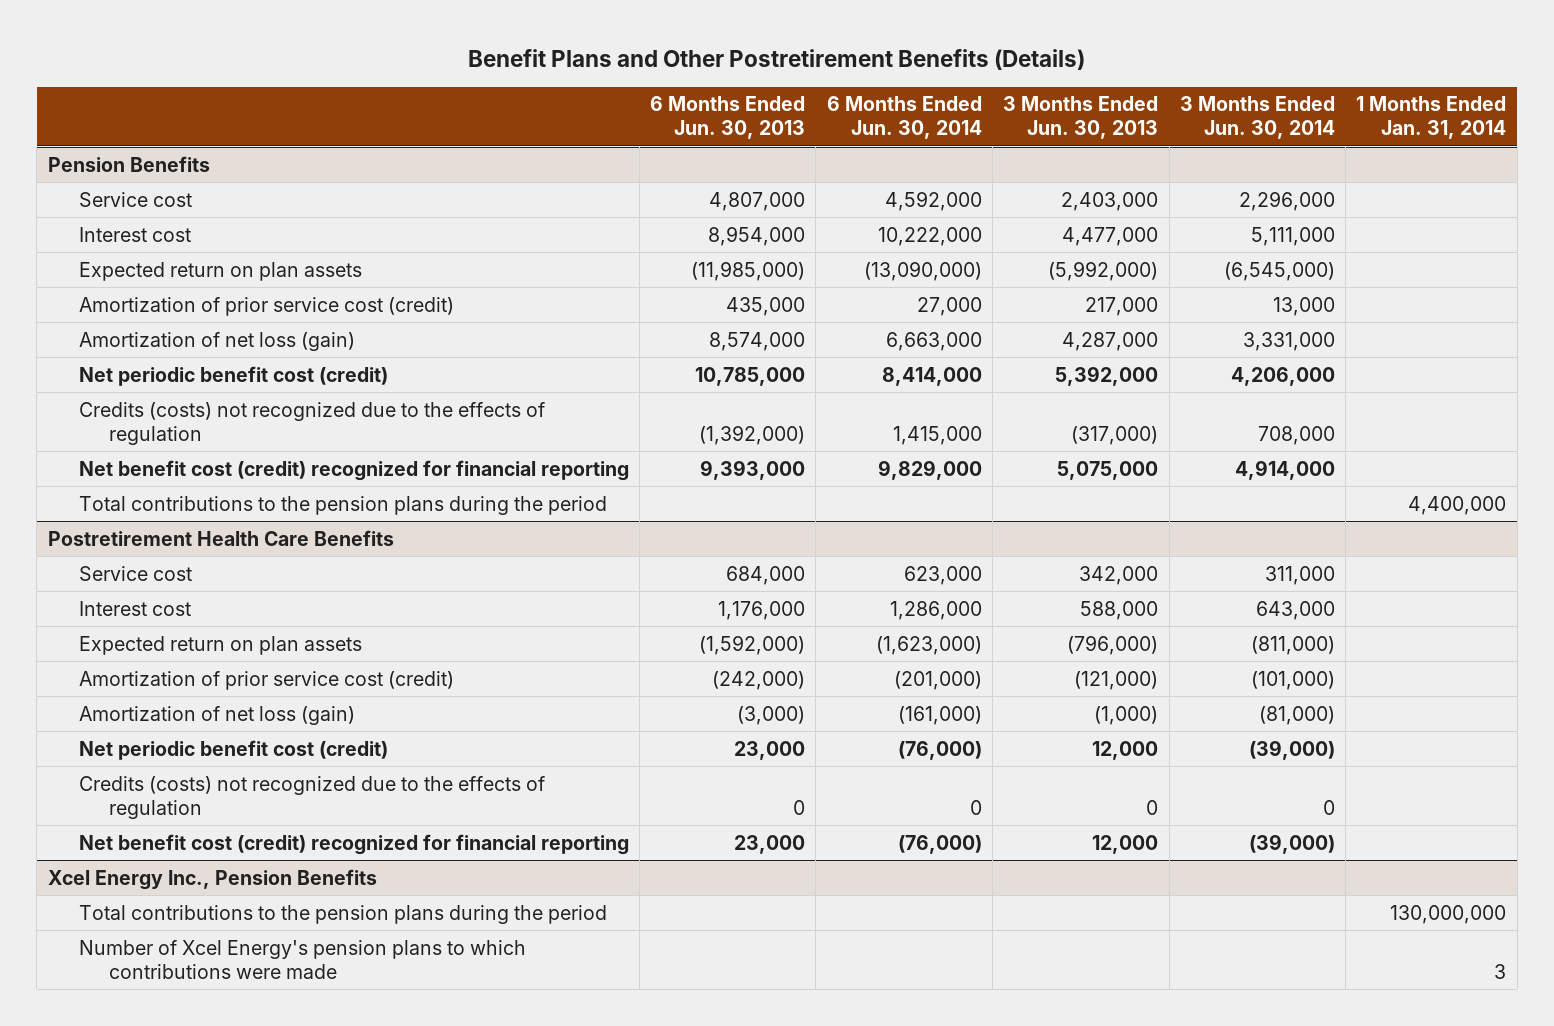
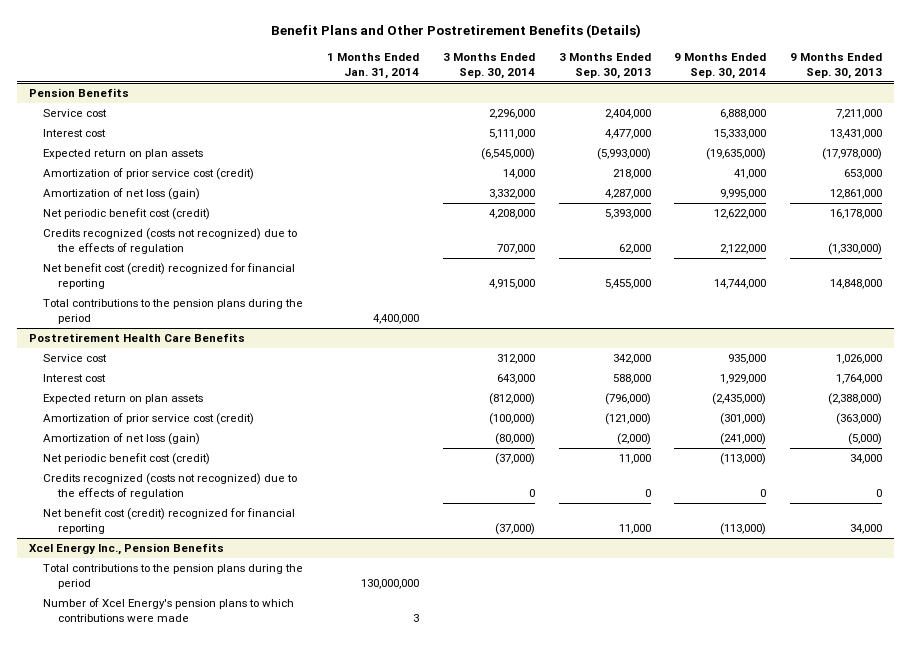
[650,96,806,140] 6 Months Ended Jun. 30, 2013 -> none
[826,96,982,140] 6 Months Ended Jun. 30, 2014 -> none
[1003,96,1159,140] 3 Months Ended Jun. 30, 2013 -> none
[1179,96,1335,140] 3 Months Ended Jun. 30, 2014 -> none
none -> [442,52,535,79] 3 Months Ended Sep. 30, 2014
none -> [558,52,651,79] 3 Months Ended Sep. 30, 2013
none -> [674,52,767,79] 9 Months Ended Sep. 30, 2014
none -> [790,52,883,79] 9 Months Ended Sep. 30, 2013
[78,401,545,445] Credits (costs) not recognized due to the effects of regulation -> [43,228,298,254] Credits recognized (costs not recognized) due to the effects of regulation
[78,775,545,819] Credits (costs) not recognized due to the effects of regulation -> [43,473,298,499] Credits recognized (costs not recognized) due to the effects of regulation

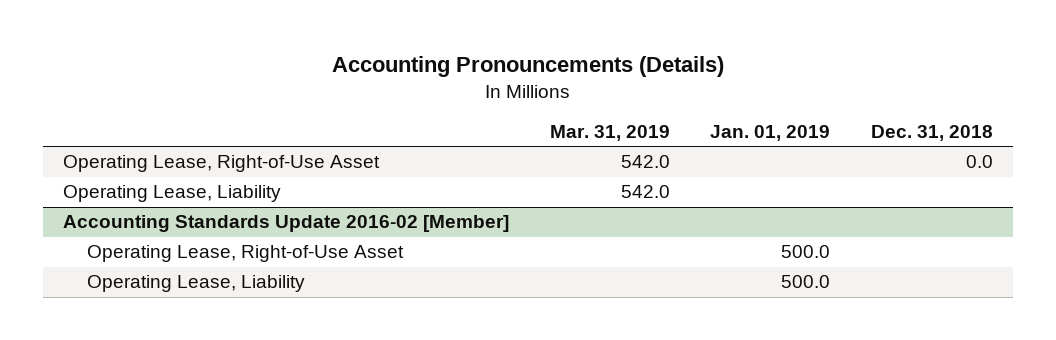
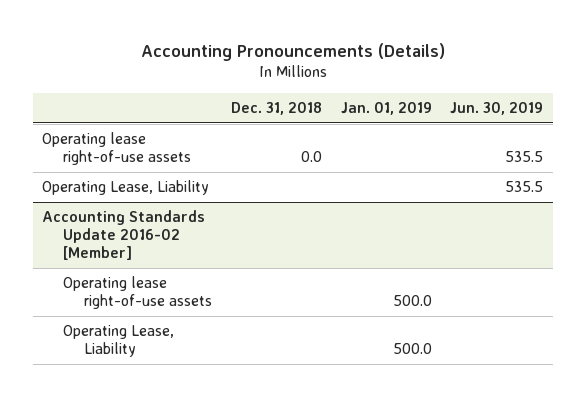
[549,125,670,142] Mar. 31, 2019 -> none
none -> [450,101,544,115] Jun. 30, 2019
[63,155,381,173] Operating Lease, Right-of-Use Asset -> [42,132,192,166] Operating lease right-of-use assets
[87,245,405,263] Operating Lease, Right-of-Use Asset -> [63,276,213,310] Operating lease right-of-use assets

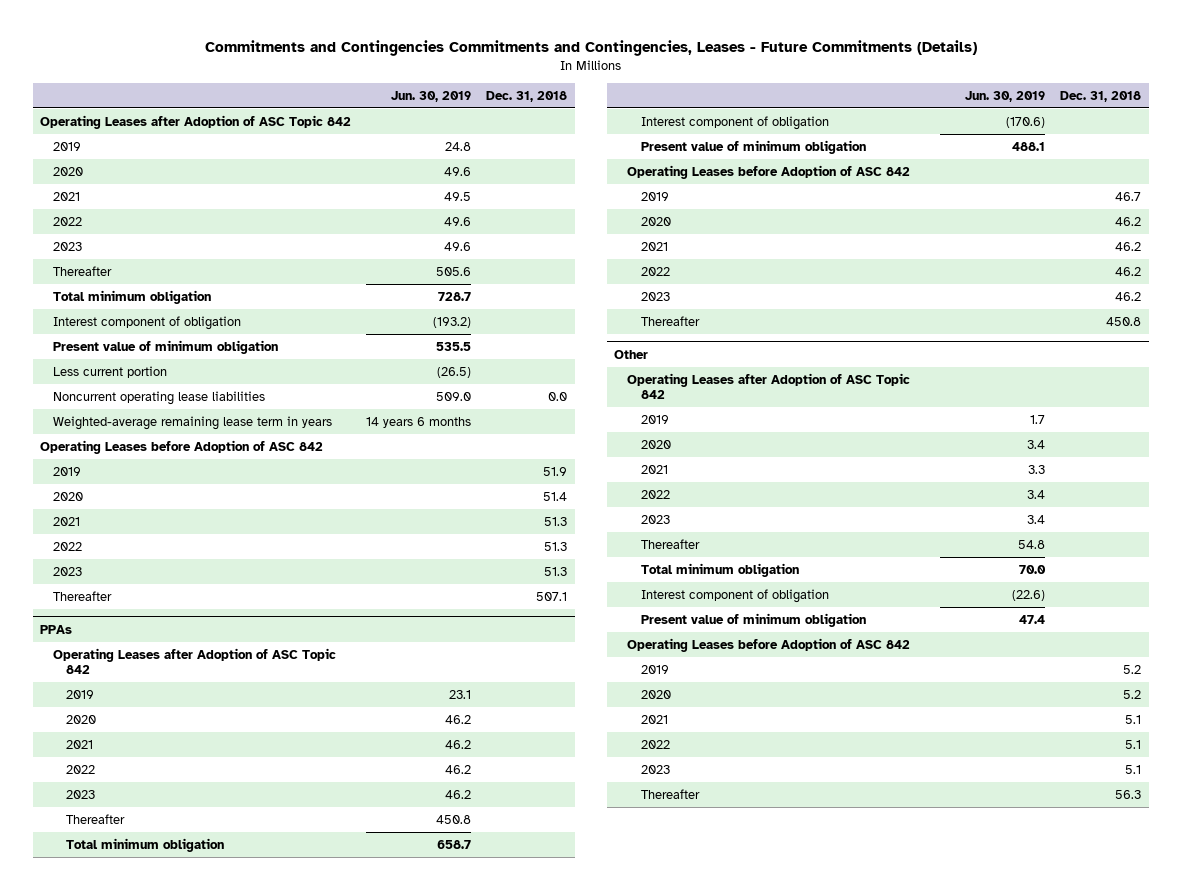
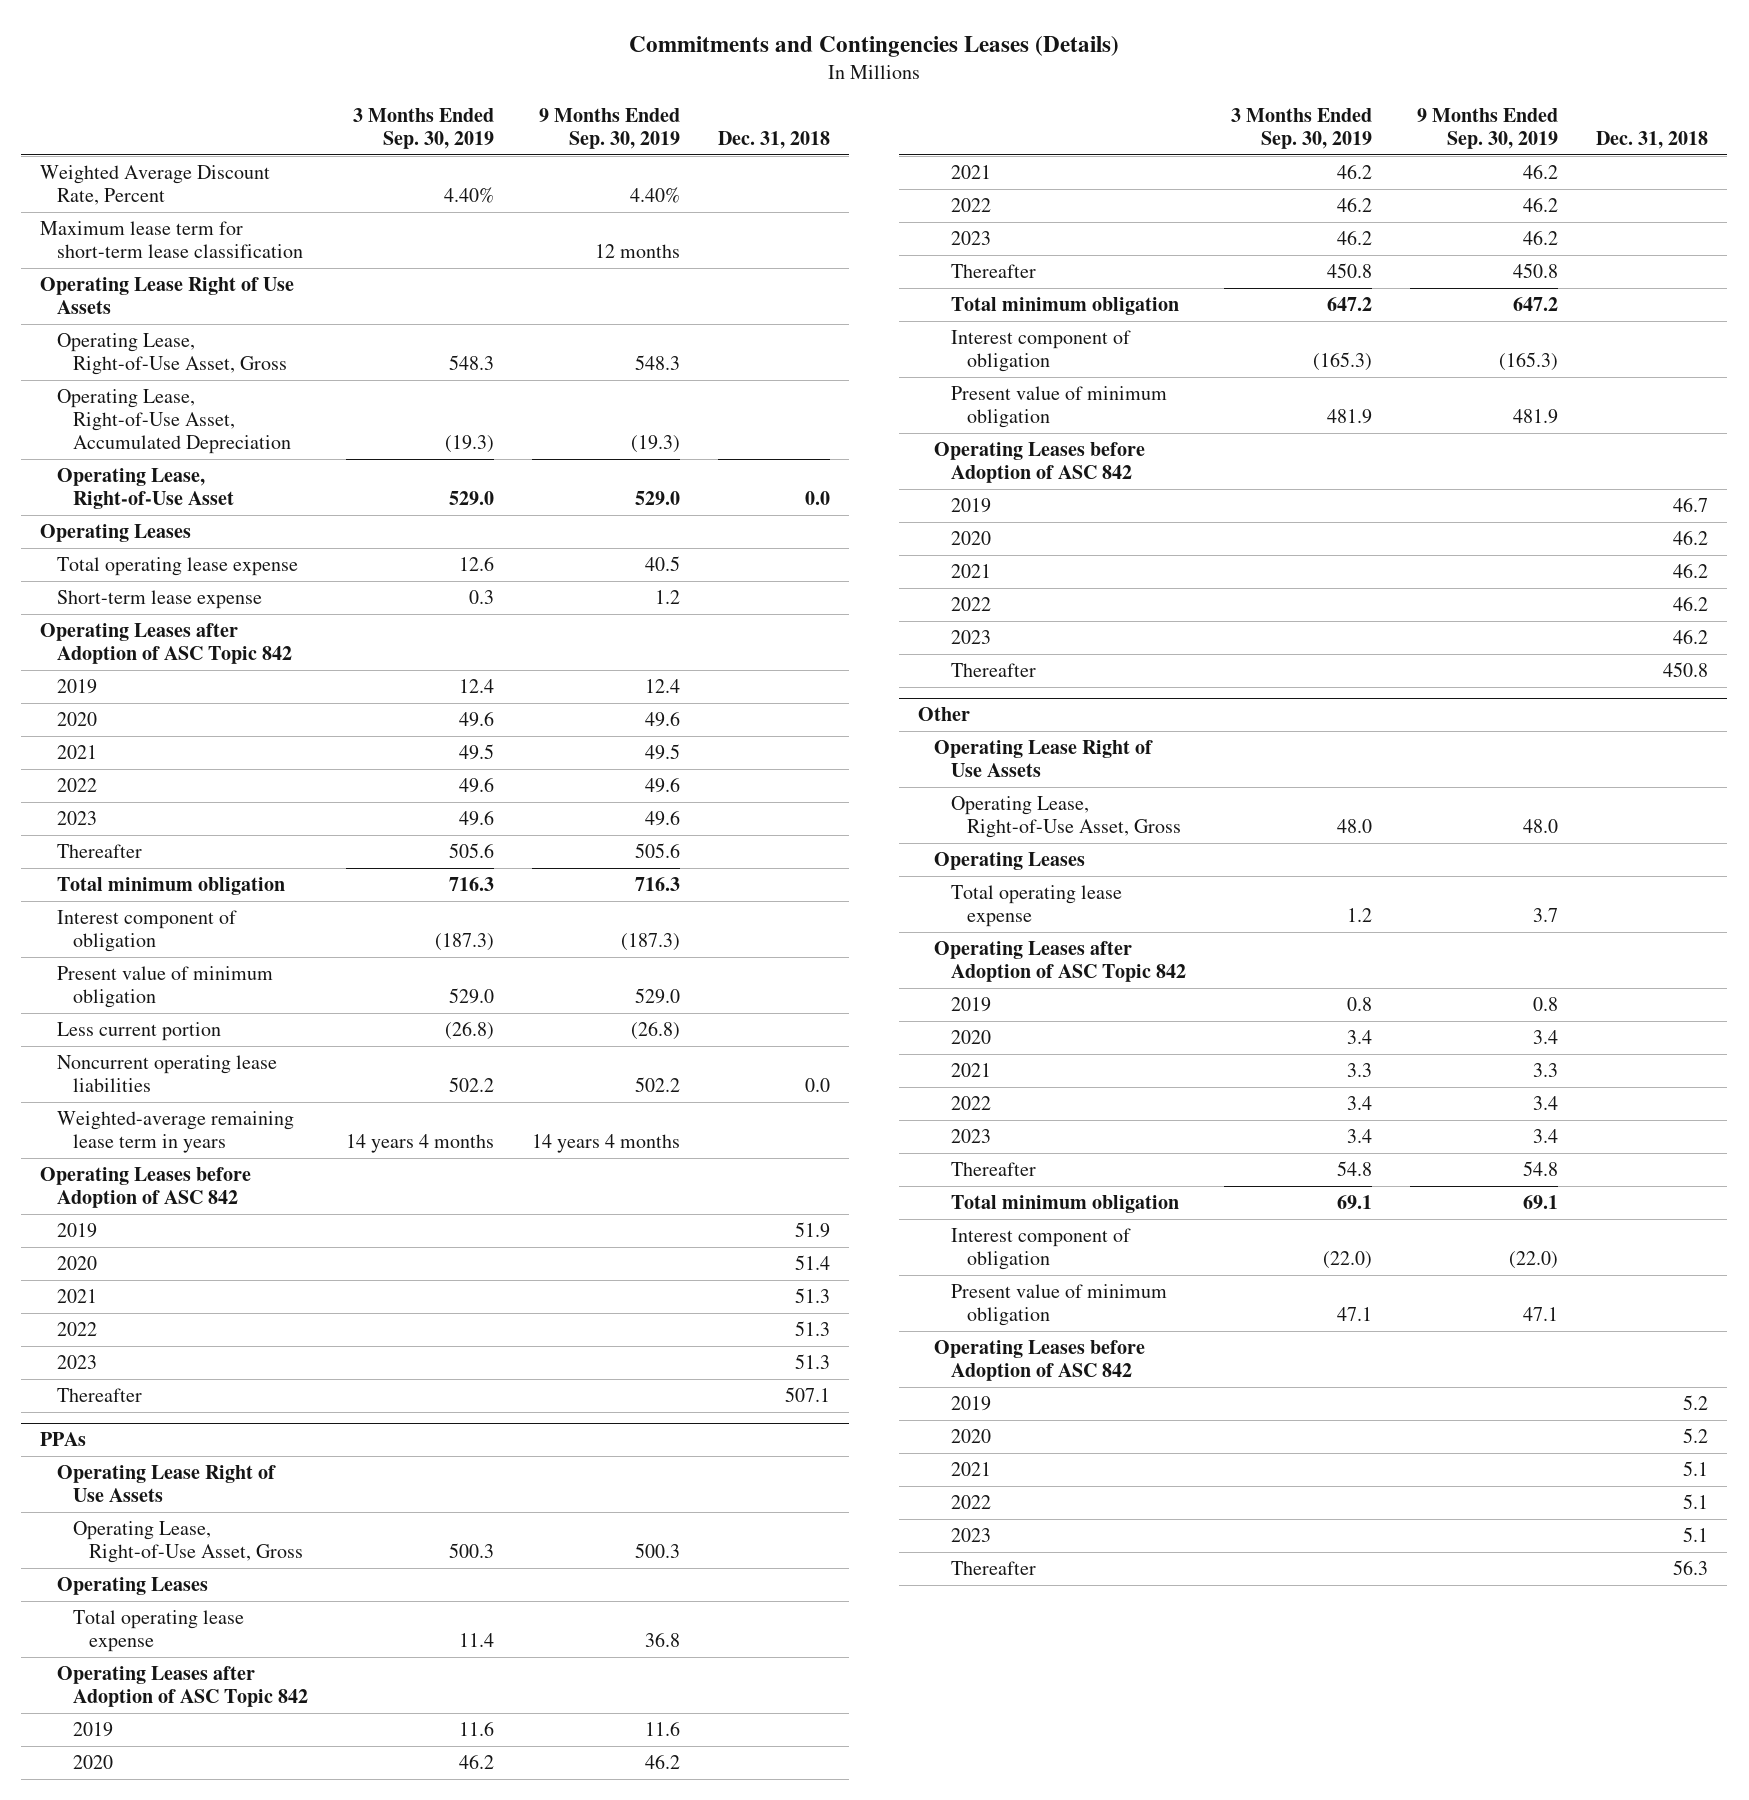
[204,40,977,57] Commitments and Contingencies Commitments and Contingencies, Leases - Future Commitments (Details) -> [629,36,1120,58] Commitments and Contingencies Leases (Details)
[391,90,472,102] Jun. 30, 2019 -> none
none -> [353,107,495,149] 3 Months Ended Sep. 30, 2019
none -> [539,107,681,149] 9 Months Ended Sep. 30, 2019
none -> [40,164,271,206] Weighted Average Discount Rate, Percent
none -> [40,220,303,259] Maximum lease term for short-term lease classification
none -> [40,276,295,315] Operating Lease Right of Use Assets
none -> [56,332,287,376] Operating Lease, Right-of-Use Asset, Gross
none -> [56,388,291,455] Operating Lease, Right-of-Use Asset, Accumulated Depreciation
none -> [56,467,234,510] Operating Lease, Right-of-Use Asset
none -> [40,523,192,542] Operating Leases
none -> [56,556,298,576] Total operating lease expense
none -> [56,589,262,609] Short-term lease expense
none -> [56,1464,276,1503] Operating Lease Right of Use Assets
none -> [72,1520,304,1564] Operating Lease, Right-of-Use Asset, Gross
none -> [56,1576,208,1595] Operating Leases
none -> [72,1609,244,1653] Total operating lease expense
none -> [934,739,1154,778] Operating Lease Right of Use Assets
none -> [950,795,1182,839] Operating Lease, Right-of-Use Asset, Gross
none -> [934,851,1086,870] Operating Leases
none -> [950,884,1122,928] Total operating lease expense

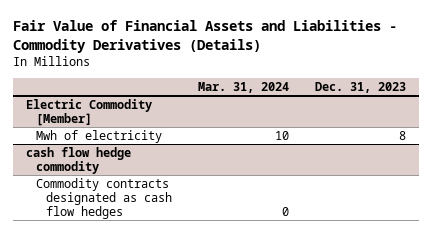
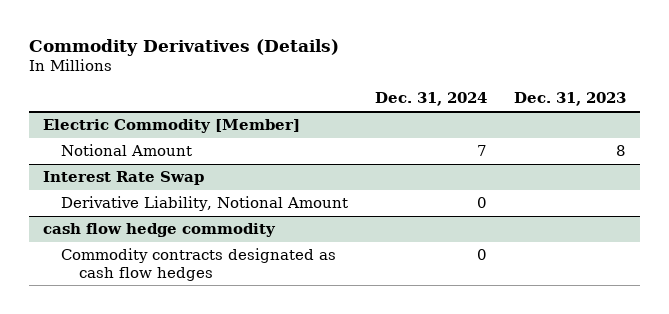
[12,20,397,54] Fair Value of Financial Assets and Liabilities - Commodity Derivatives (Details) -> [29,38,340,56] Commodity Derivatives (Details)
[197,82,289,94] Mar. 31, 2024 -> none
none -> [375,92,488,107] Dec. 31, 2024
[35,129,162,143] Mwh of electricity -> [61,144,193,157] Notional Amount
none -> [42,171,204,186] Interest Rate Swap
none -> [61,196,349,212] Derivative Liability, Notional Amount

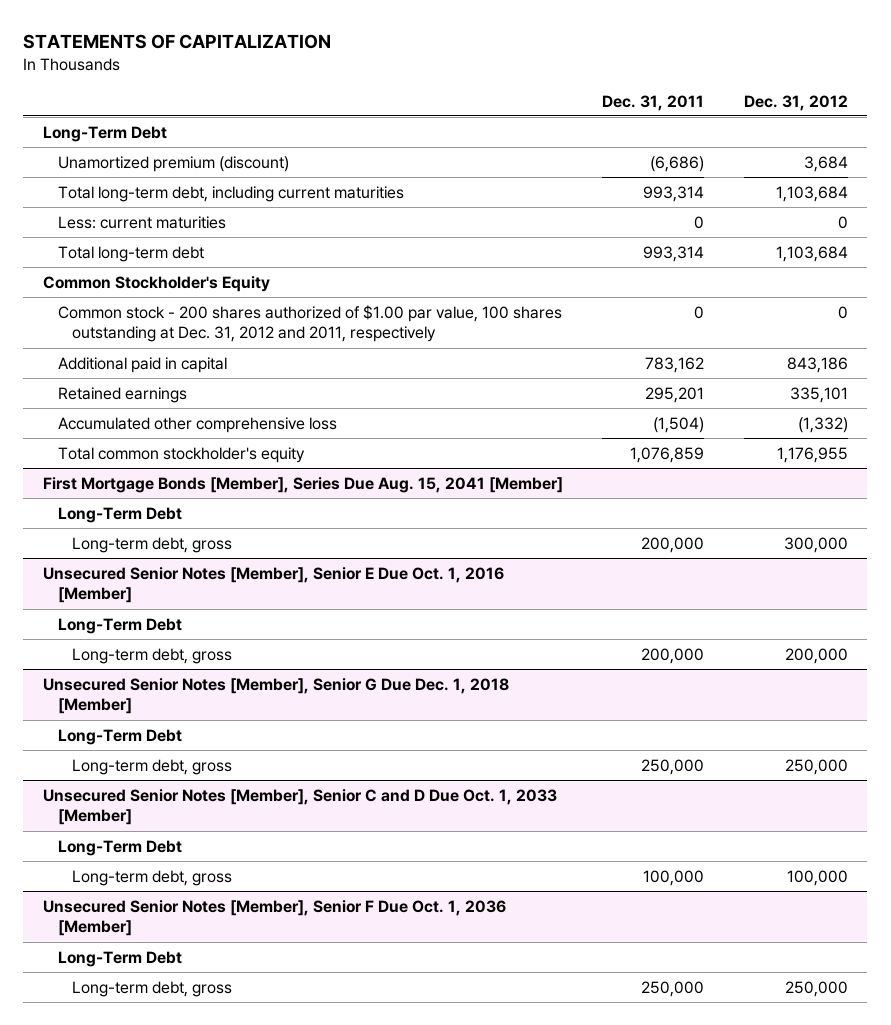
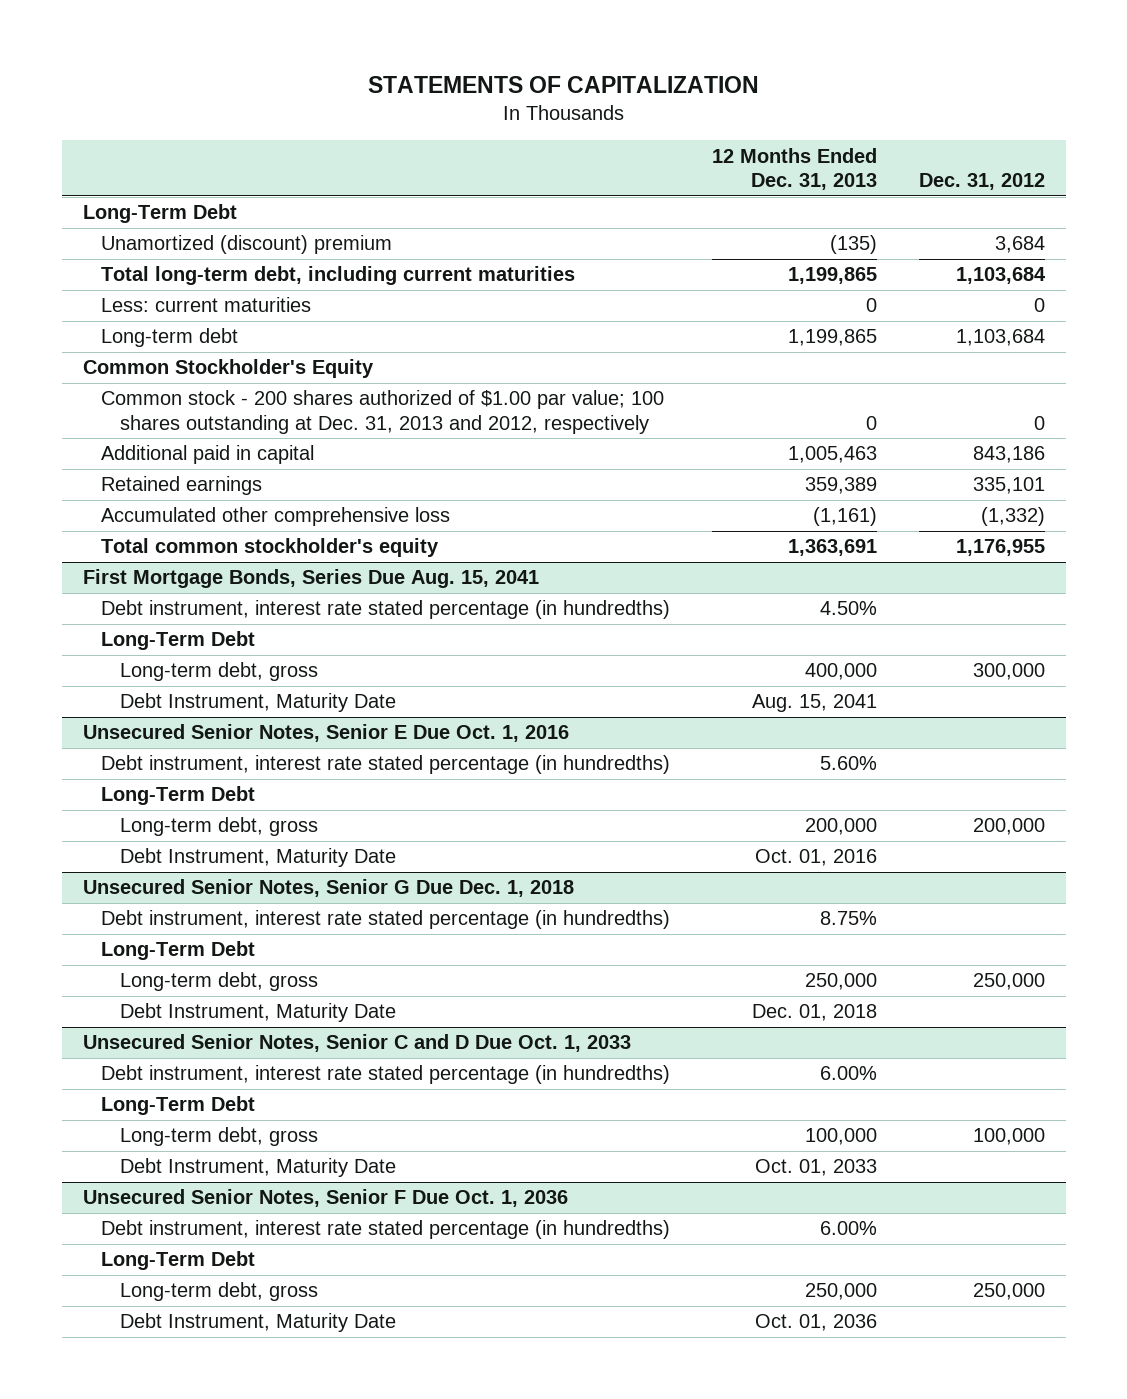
[602,94,705,111] Dec. 31, 2011 -> none
none -> [712,147,878,191] 12 Months Ended Dec. 31, 2013
[57,155,289,172] Unamortized premium (discount) -> [101,235,393,255] Unamortized (discount) premium
[57,245,204,262] Total long-term debt -> [101,328,239,348] Long-term debt
[57,304,562,343] Common stock - 200 shares authorized of $1.00 par value, 100 shares outstanding at Dec. 31, 2012 and 2011, respectively -> [101,390,665,434] Common stock - 200 shares authorized of $1.00 par value; 100 shares outstanding at Dec. 31, 2013 and 2012, respectively
[42,476,563,493] First Mortgage Bonds [Member], Series Due Aug. 15, 2041 [Member] -> [82,569,539,589] First Mortgage Bonds, Series Due Aug. 15, 2041
none -> [101,600,671,620] Debt instrument, interest rate stated percentage (in hundredths)
none -> [120,693,397,713] Debt Instrument, Maturity Date
[42,566,504,604] Unsecured Senior Notes [Member], Senior E Due Oct. 1, 2016 [Member] -> [82,724,569,743] Unsecured Senior Notes, Senior E Due Oct. 1, 2016
none -> [101,755,671,775] Debt instrument, interest rate stated percentage (in hundredths)
none -> [120,848,397,868] Debt Instrument, Maturity Date
[42,677,509,715] Unsecured Senior Notes [Member], Senior G Due Dec. 1, 2018 [Member] -> [82,879,574,898] Unsecured Senior Notes, Senior G Due Dec. 1, 2018
none -> [101,910,671,930] Debt instrument, interest rate stated percentage (in hundredths)
none -> [120,1003,397,1023] Debt Instrument, Maturity Date
[42,788,557,826] Unsecured Senior Notes [Member], Senior C and D Due Oct. 1, 2033 [Member] -> [82,1034,631,1053] Unsecured Senior Notes, Senior C and D Due Oct. 1, 2033
none -> [101,1065,671,1085] Debt instrument, interest rate stated percentage (in hundredths)
none -> [120,1158,397,1178] Debt Instrument, Maturity Date
[42,899,506,937] Unsecured Senior Notes [Member], Senior F Due Oct. 1, 2036 [Member] -> [82,1189,568,1208] Unsecured Senior Notes, Senior F Due Oct. 1, 2036
none -> [101,1220,671,1240] Debt instrument, interest rate stated percentage (in hundredths)
none -> [120,1313,397,1333] Debt Instrument, Maturity Date

